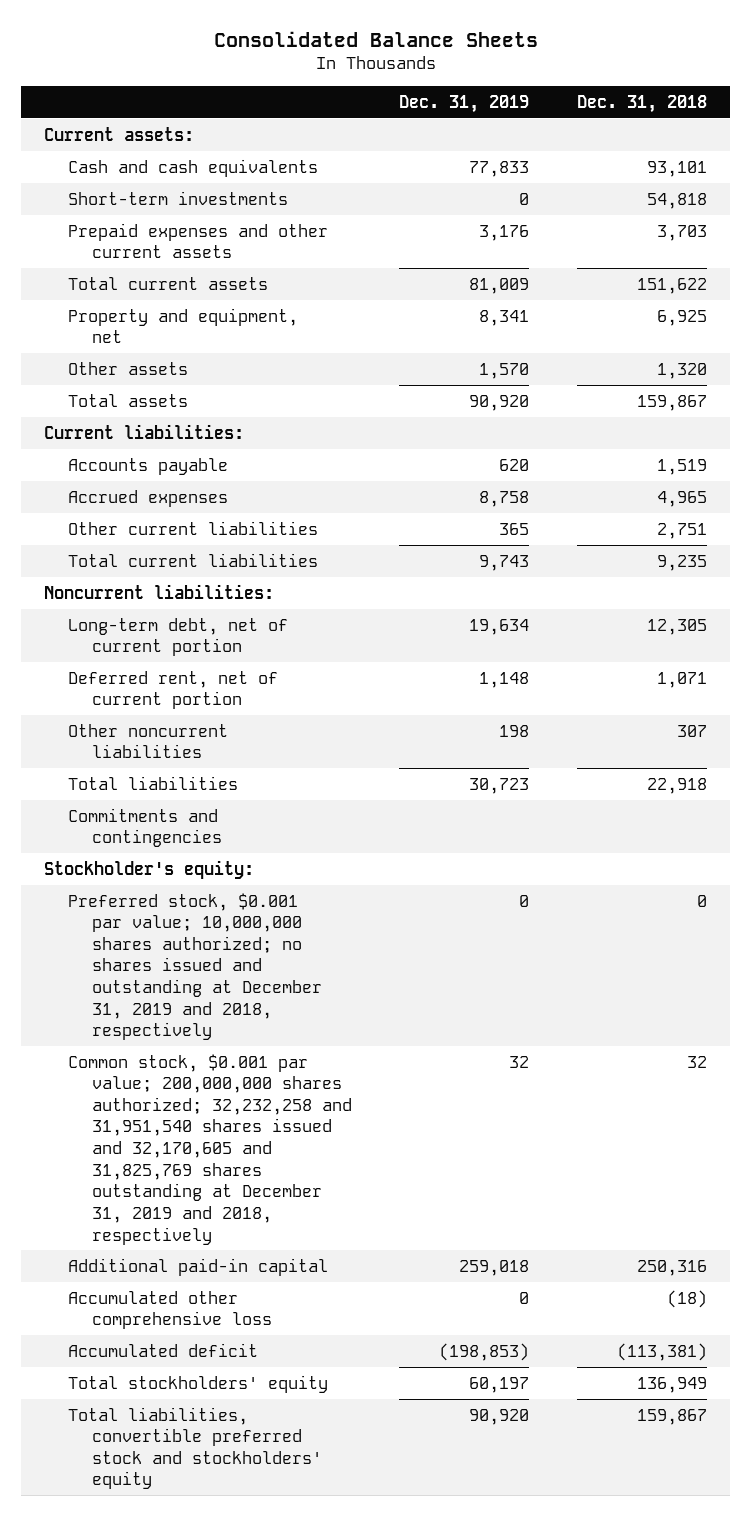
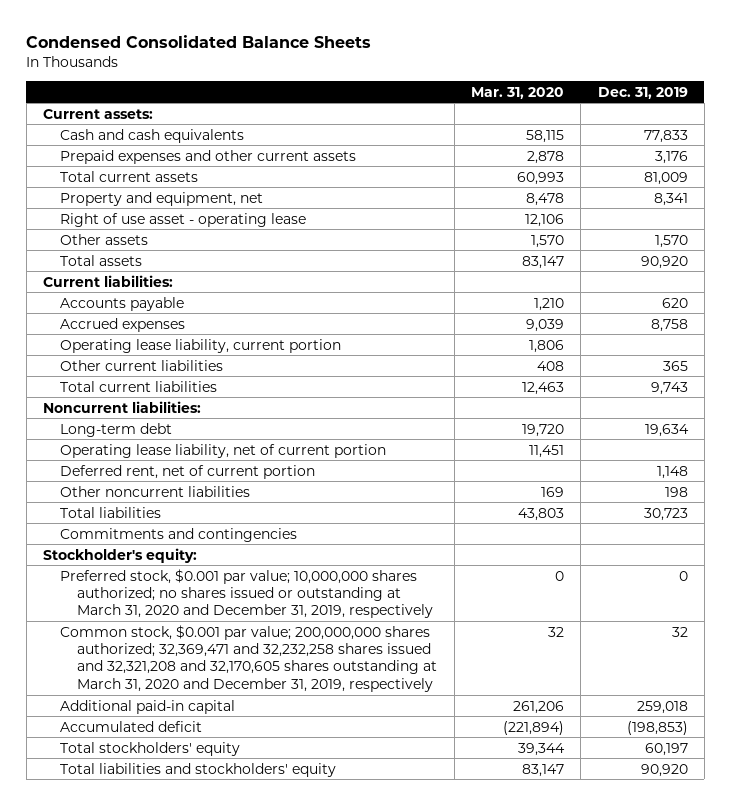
[213,30,538,47] Consolidated Balance Sheets -> [26,35,372,49] Condensed Consolidated Balance Sheets
[576,94,707,113] Dec. 31, 2018 -> none
none -> [470,86,564,99] Mar. 31, 2020
[68,190,289,205] Short-term investments -> none
none -> [60,212,307,227] Right of use asset - operating lease
none -> [60,338,342,353] Operating lease liability, current portion
[68,617,289,657] Long-term debt, net of current portion -> [60,422,173,437] Long-term debt
none -> [60,443,387,458] Operating lease liability, net of current portion
[68,892,322,1041] Preferred stock, $0.001 par value; 10,000,000 shares authorized; no shares issued and outstanding at December 31, 2019 and 2018, respectively -> [60,568,434,619] Preferred stock, $0.001 par value; 10,000,000 shares authorized; no shares issued or outstanding at March 31, 2020 and December 31, 2019, respectively
[68,1053,352,1245] Common stock, $0.001 par value; 200,000,000 shares authorized; 32,232,258 and 31,951,540 shares issued and 32,170,605 and 31,825,769 shares outstanding at December 31, 2019 and 2018, respectively -> [60,624,438,692] Common stock, $0.001 par value; 200,000,000 shares authorized; 32,369,471 and 32,232,258 shares issued and 32,321,208 and 32,170,605 shares outstanding at March 31, 2020 and December 31, 2019, respectively
[68,1290,272,1330] Accumulated other comprehensive loss -> none
[68,1406,322,1490] Total liabilities, convertible preferred stock and stockholders' equity -> [60,762,337,777] Total liabilities and stockholders' equity

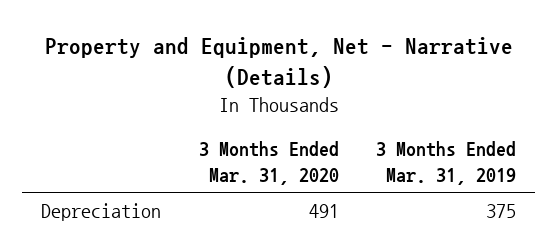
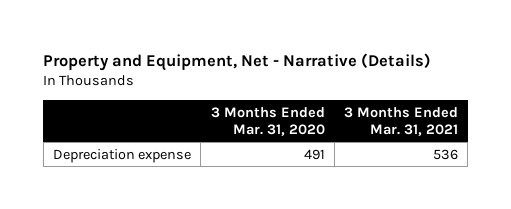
[376,141,517,185] 3 Months Ended Mar. 31, 2019 -> none
none -> [344,106,459,136] 3 Months Ended Mar. 31, 2021
[40,203,161,222] Depreciation -> [53,148,192,163] Depreciation expense

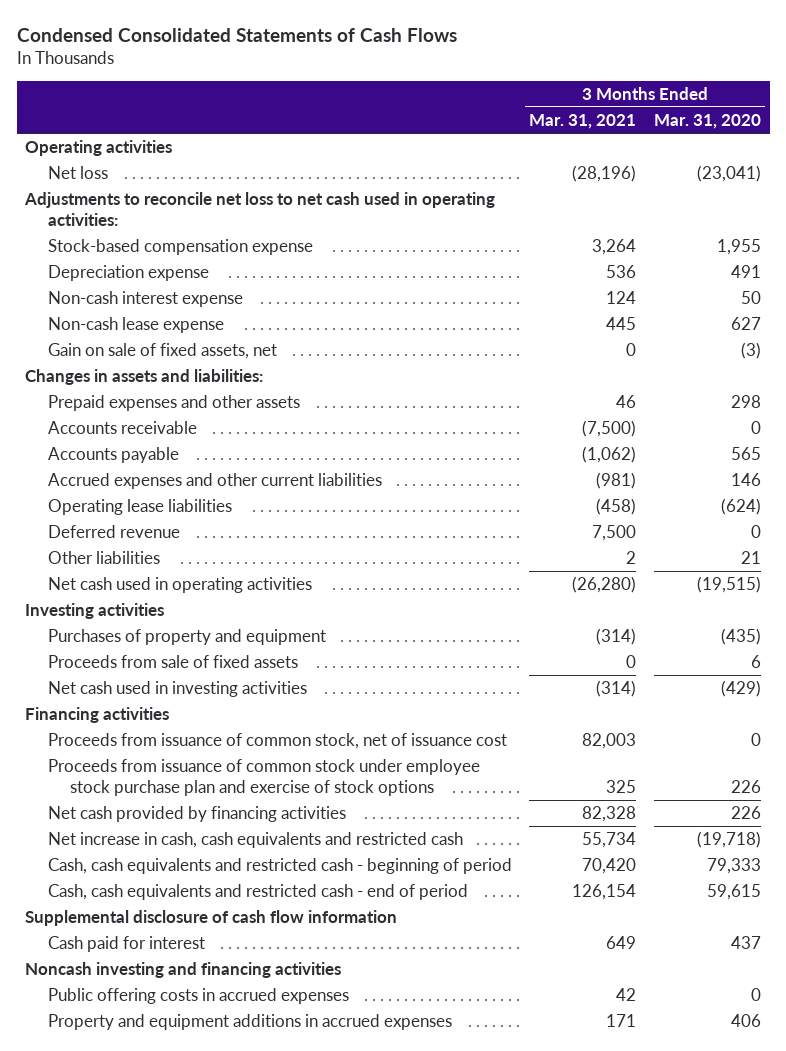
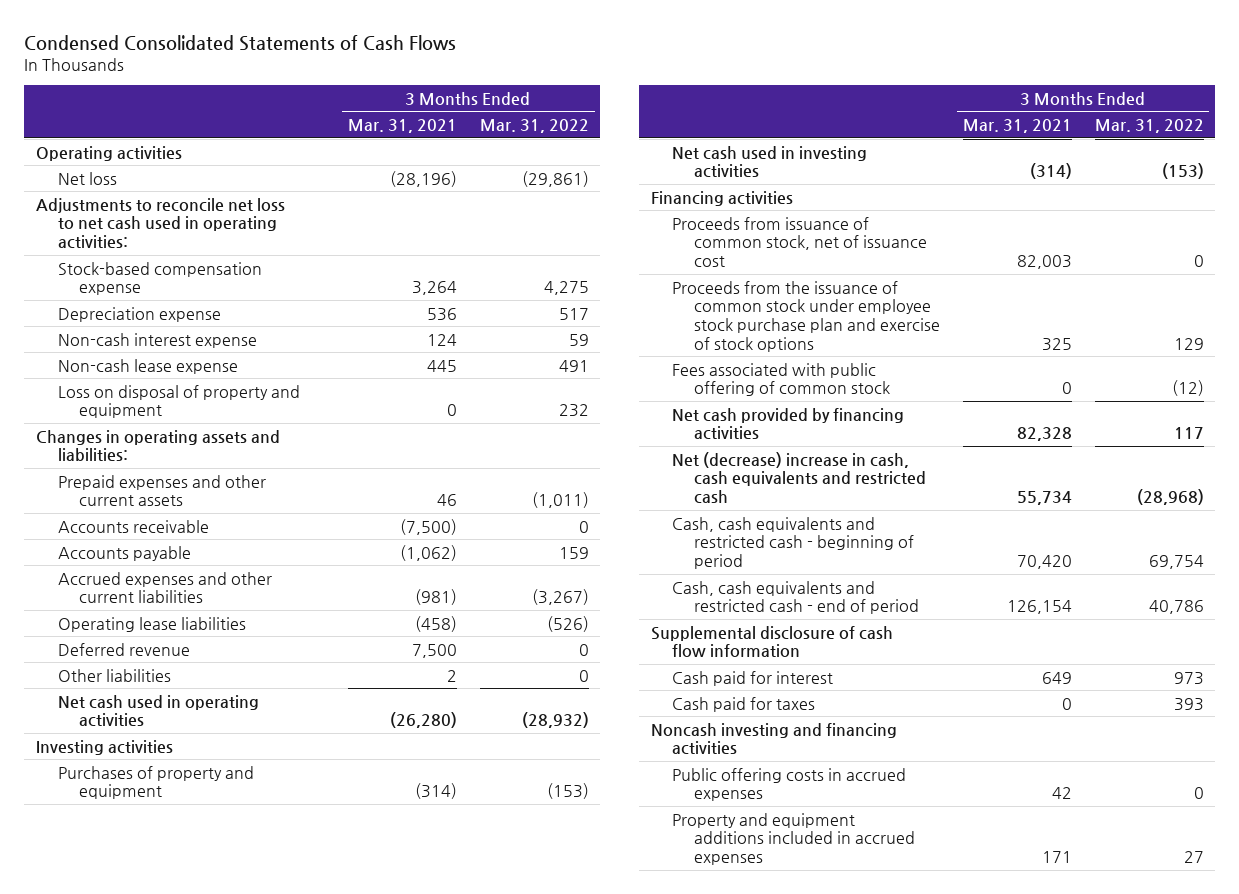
[653,113,761,129] Mar. 31, 2020 -> none
none -> [479,119,589,134] Mar. 31, 2022
[47,342,277,359] Gain on sale of fixed assets, net -> [57,384,300,419] Loss on disposal of property and equipment
[25,368,264,385] Changes in assets and liabilities: -> [35,429,280,462] Changes in operating assets and liabilities:
[47,394,300,411] Prepaid expenses and other assets -> [57,474,266,507] Prepaid expenses and other current assets
[47,654,298,668] Proceeds from sale of fixed assets -> none
[47,758,480,796] Proceeds from issuance of common stock under employee stock purchase plan and exercise of stock options -> [672,280,940,352] Proceeds from the issuance of common stock under employee stock purchase plan and exercise of stock options
none -> [672,362,890,397] Fees associated with public offering of common stock
[47,831,463,848] Net increase in cash, cash equivalents and restricted cash -> [672,451,926,504] Net (decrease) increase in cash, cash equivalents and restricted cash
none -> [672,696,816,712] Cash paid for taxes
[47,1013,452,1030] Property and equipment additions in accrued expenses -> [672,812,915,865] Property and equipment additions included in accrued expenses

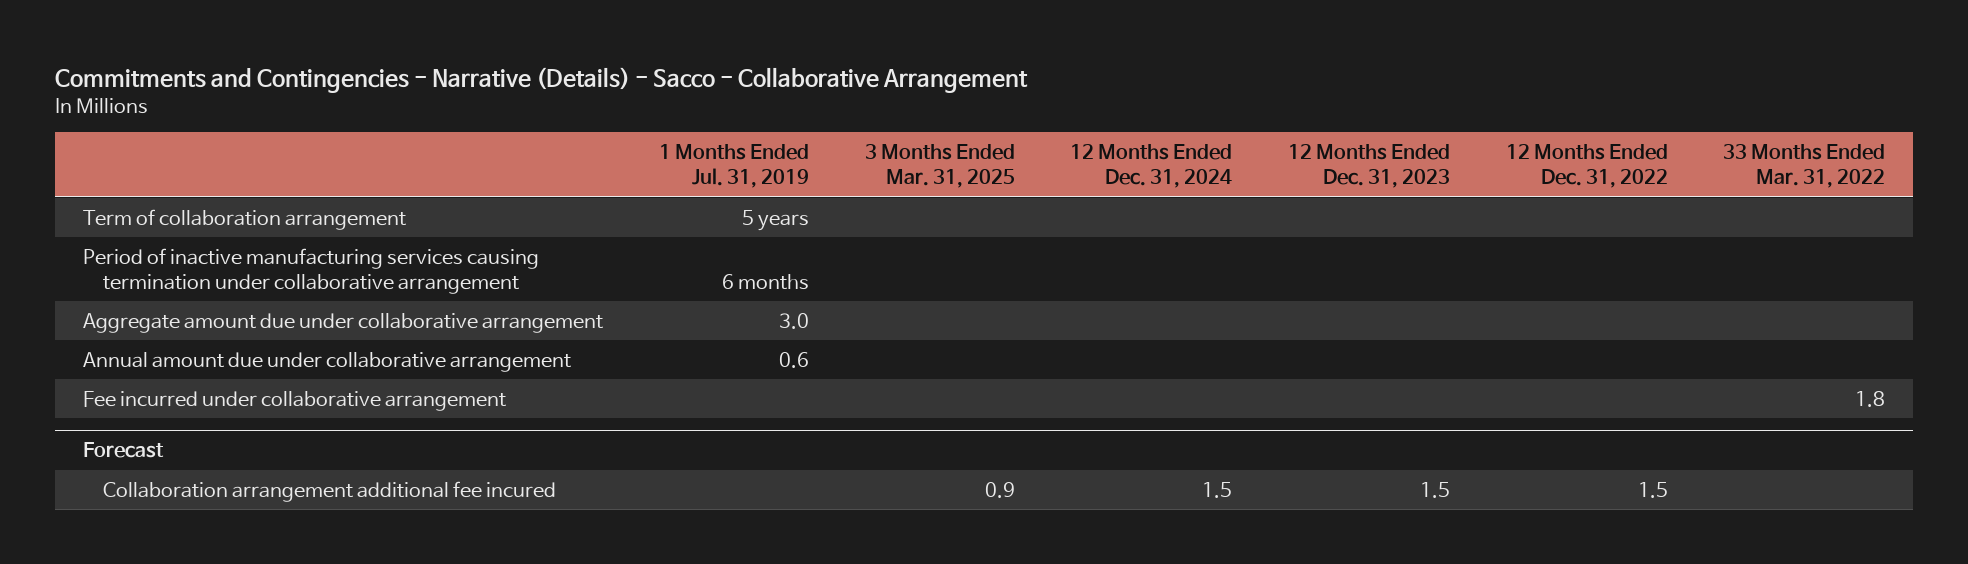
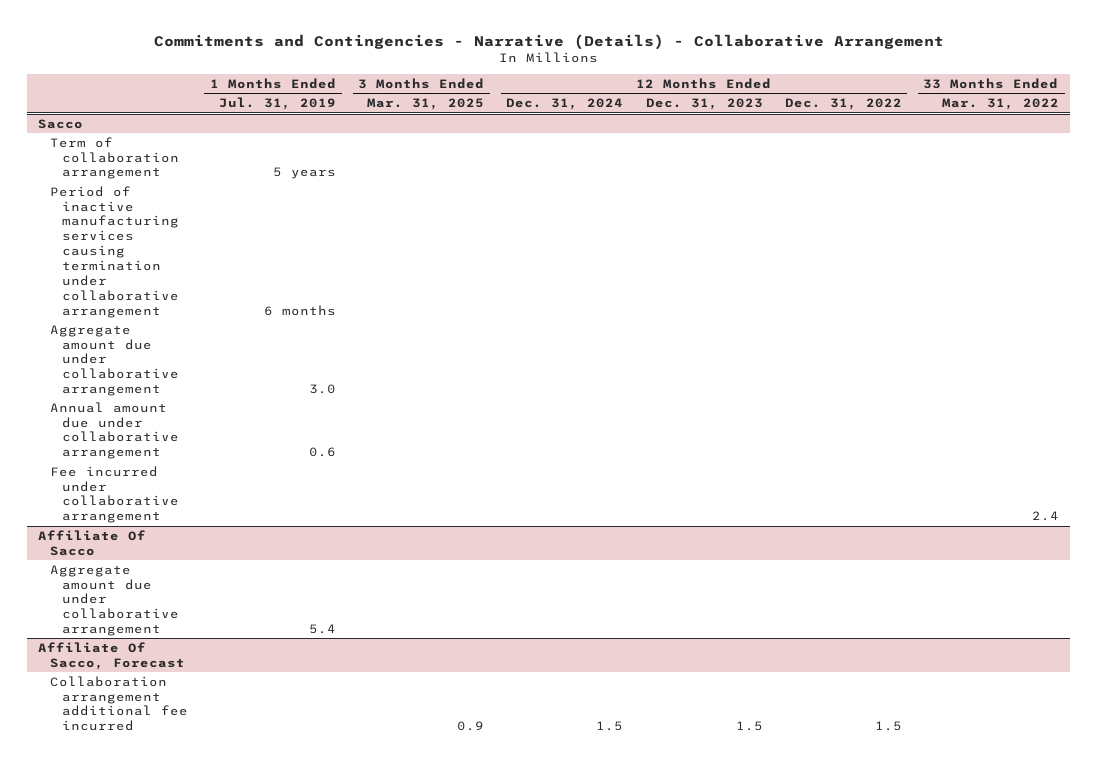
[55,66,1029,93] Commitments and Contingencies - Narrative (Details) - Sacco - Collaborative Arrangement -> [153,33,944,50] Commitments and Contingencies - Narrative (Details) - Collaborative Arrangement
none -> [38,118,84,129] Sacco
[83,442,165,459] Forecast -> none
[1855,390,1886,407] 1.8 -> [1031,511,1059,522] 2.4
none -> [38,529,147,556] Affiliate Of Sacco
none -> [49,564,179,637] Aggregate amount due under collaborative arrangement
none -> [38,641,185,670] Affiliate Of Sacco, Forecast
[103,480,557,502] Collaboration arrangement additional fee incured -> [49,675,188,732] Collaboration arrangement additional fee incurred

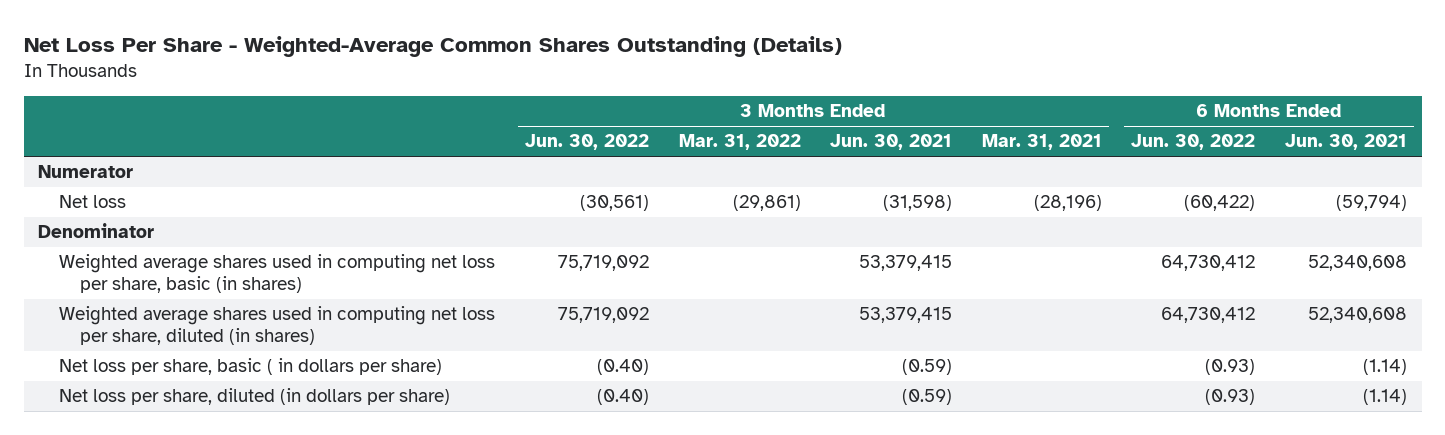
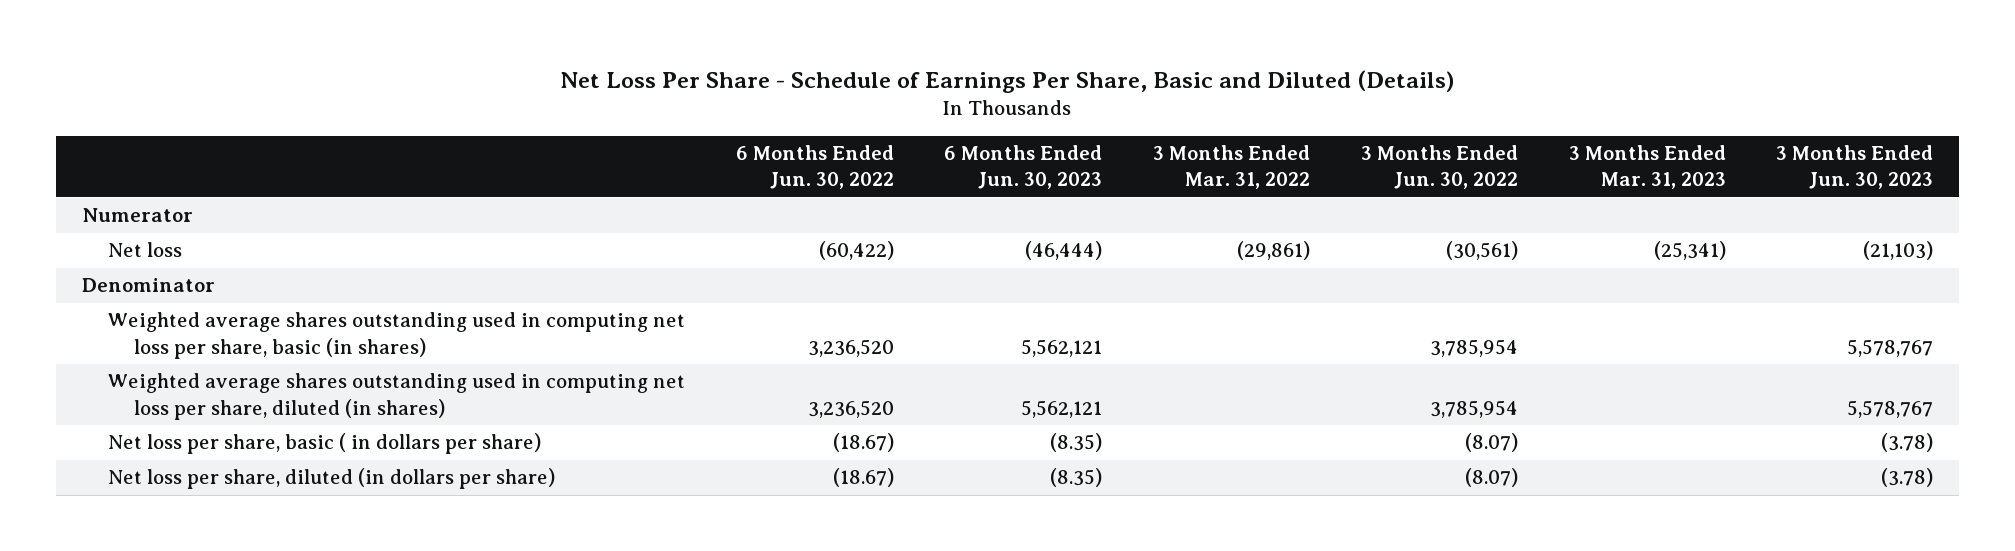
[23,36,842,58] Net Loss Per Share - Weighted-Average Common Shares Outstanding (Details) -> [560,69,1455,93] Net Loss Per Share - Schedule of Earnings Per Share, Basic and Diluted (Details)
[830,134,953,151] Jun. 30, 2021 -> none
[981,134,1102,151] Mar. 31, 2021 -> none
[1284,134,1407,151] Jun. 30, 2021 -> none
none -> [944,145,1103,190] 6 Months Ended Jun. 30, 2023
none -> [1568,145,1726,190] 3 Months Ended Mar. 31, 2023
none -> [1776,145,1934,190] 3 Months Ended Jun. 30, 2023
[59,254,496,293] Weighted average shares used in computing net loss per share, basic (in shares) -> [107,312,685,359] Weighted average shares outstanding used in computing net loss per share, basic (in shares)
[558,255,650,272] 75,719,092 -> [1429,338,1518,357] 3,785,954
[1161,255,1256,272] 64,730,412 -> [807,338,894,357] 3,236,520
[59,306,496,345] Weighted average shares used in computing net loss per share, diluted (in shares) -> [107,373,685,420] Weighted average shares outstanding used in computing net loss per share, diluted (in shares)
[558,307,650,324] 75,719,092 -> [1429,399,1518,418] 3,785,954
[1161,307,1256,324] 64,730,412 -> [807,399,894,418] 3,236,520
[597,359,650,376] (0.40) -> [1464,433,1518,453] (8.07)
[1205,359,1256,376] (0.93) -> [832,433,894,453] (18.67)
[597,389,650,406] (0.40) -> [1464,468,1518,488] (8.07)
[1205,389,1256,406] (0.93) -> [832,468,894,488] (18.67)

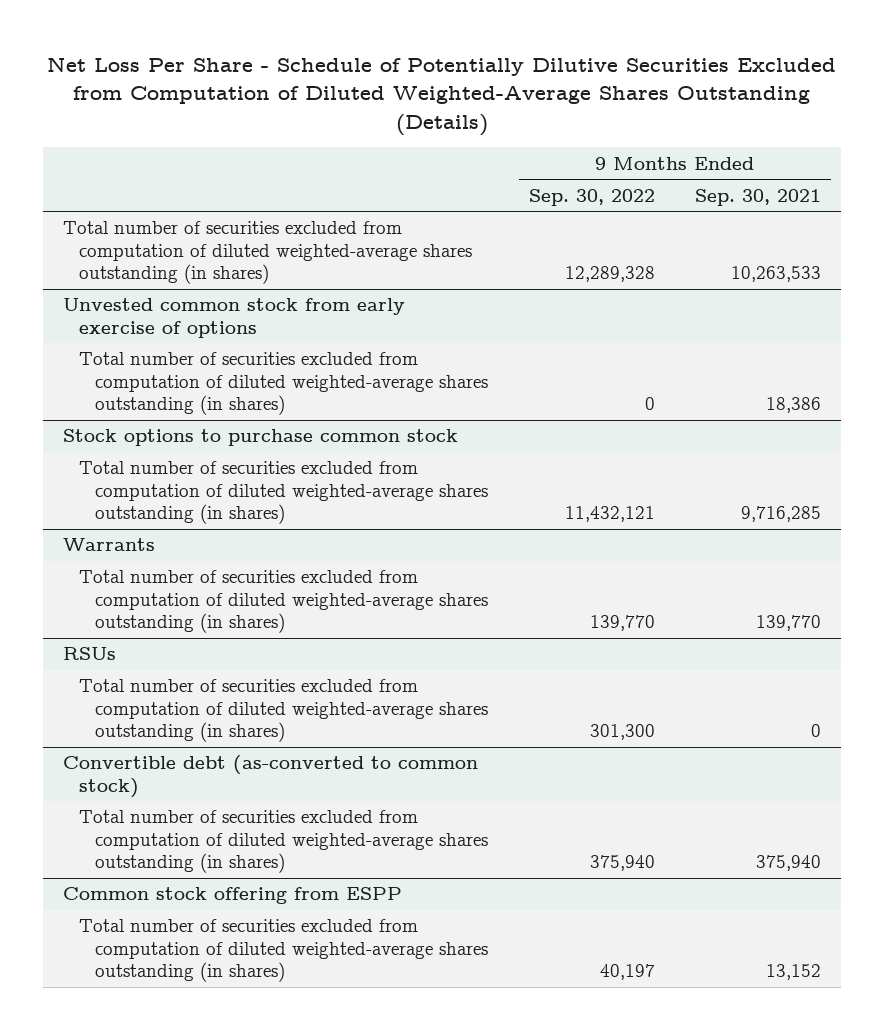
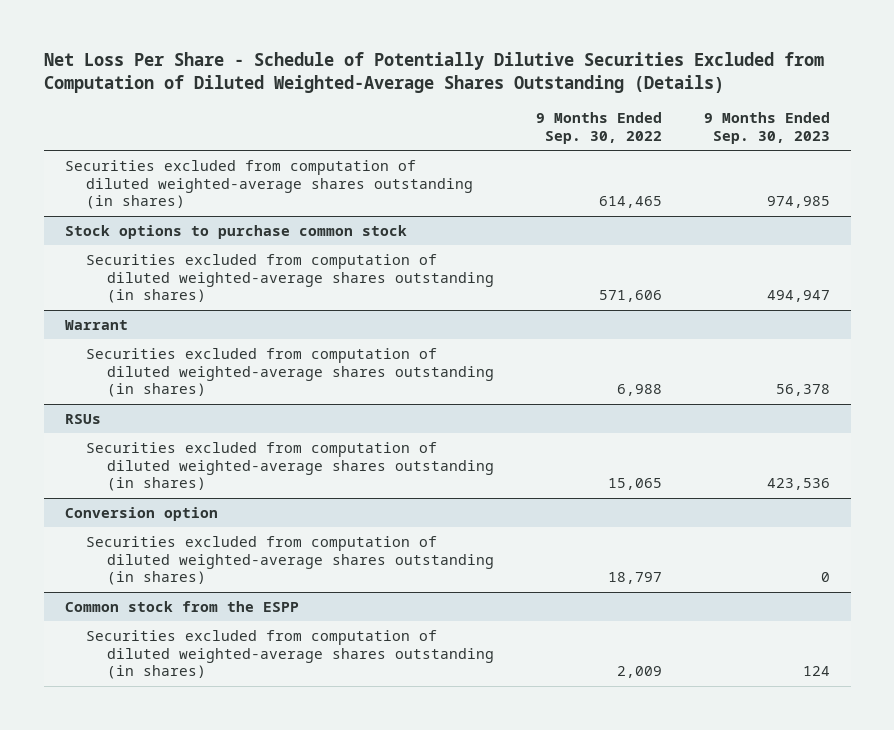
[695,188,822,206] Sep. 30, 2021 -> none
none -> [703,112,830,145] 9 Months Ended Sep. 30, 2023
[63,298,406,338] Unvested common stock from early exercise of options -> none
[79,352,489,416] Total number of securities excluded from computation of diluted weighted-average shares outstanding (in shares) -> none
[63,221,473,285] Total number of securities excluded from computation of diluted weighted-average shares outstanding (in shares) -> [64,159,473,210] Securities excluded from computation of diluted weighted-average shares outstanding (in shares)
[564,266,655,283] 12,289,328 -> [598,196,662,209] 614,465
[79,461,489,525] Total number of securities excluded from computation of diluted weighted-average shares outstanding (in shares) -> [85,253,494,304] Securities excluded from computation of diluted weighted-average shares outstanding (in shares)
[564,506,655,523] 11,432,121 -> [598,290,662,303] 571,606
[63,538,156,552] Warrants -> [64,319,128,330] Warrant
[79,570,489,634] Total number of securities excluded from computation of diluted weighted-average shares outstanding (in shares) -> [85,347,494,398] Securities excluded from computation of diluted weighted-average shares outstanding (in shares)
[589,615,655,632] 139,770 -> [616,384,662,397] 6,988
[79,679,489,743] Total number of securities excluded from computation of diluted weighted-average shares outstanding (in shares) -> [85,441,494,492] Securities excluded from computation of diluted weighted-average shares outstanding (in shares)
[589,724,655,741] 301,300 -> [607,478,662,491] 15,065
[63,755,479,798] Convertible debt (as-converted to common stock) -> [64,506,218,521] Conversion option
[79,810,489,874] Total number of securities excluded from computation of diluted weighted-average shares outstanding (in shares) -> [85,535,494,586] Securities excluded from computation of diluted weighted-average shares outstanding (in shares)
[589,855,655,872] 375,940 -> [607,572,662,585] 18,797
[63,887,403,905] Common stock offering from ESPP -> [64,600,299,612] Common stock from the ESPP
[79,919,489,983] Total number of securities excluded from computation of diluted weighted-average shares outstanding (in shares) -> [85,629,494,680] Securities excluded from computation of diluted weighted-average shares outstanding (in shares)
[599,964,655,981] 40,197 -> [616,666,662,679] 2,009

